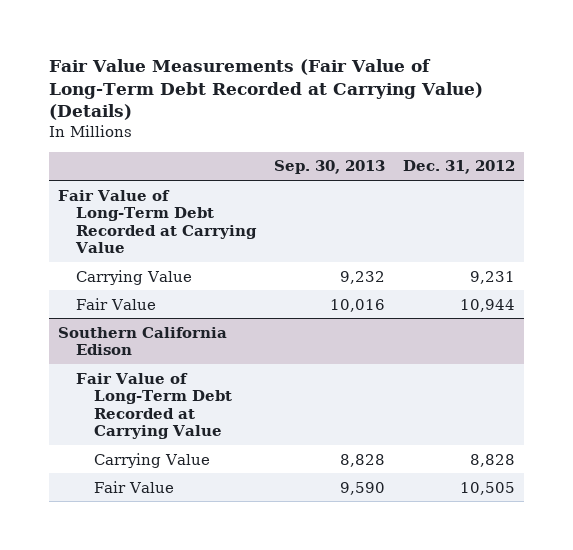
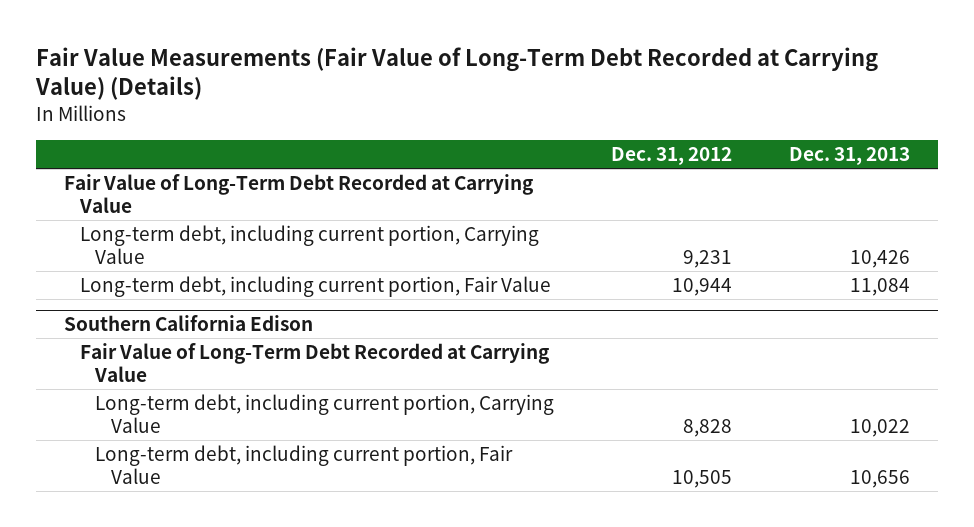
[273,160,385,175] Sep. 30, 2013 -> none
none -> [789,147,911,166] Dec. 31, 2013
[76,269,193,285] Carrying Value -> [79,225,539,264] Long-term debt, including current portion, Carrying Value
[76,297,157,310] Fair Value -> [79,276,551,298] Long-term debt, including current portion, Fair Value
[94,452,211,468] Carrying Value -> [95,394,555,433] Long-term debt, including current portion, Carrying Value
[94,480,175,493] Fair Value -> [95,445,514,484] Long-term debt, including current portion, Fair Value

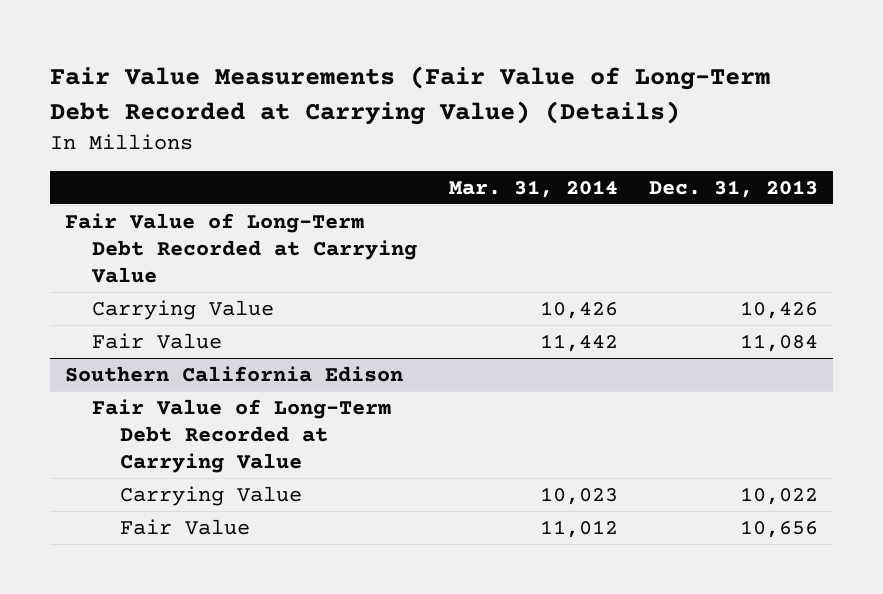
[611,147,733,166] Dec. 31, 2012 -> none
none -> [448,179,618,198] Mar. 31, 2014
[79,225,539,264] Long-term debt, including current portion, Carrying Value -> [92,299,275,320] Carrying Value
[79,276,551,298] Long-term debt, including current portion, Fair Value -> [92,332,223,349] Fair Value
[95,394,555,433] Long-term debt, including current portion, Carrying Value -> [119,485,302,506] Carrying Value
[95,445,514,484] Long-term debt, including current portion, Fair Value -> [119,518,250,535] Fair Value

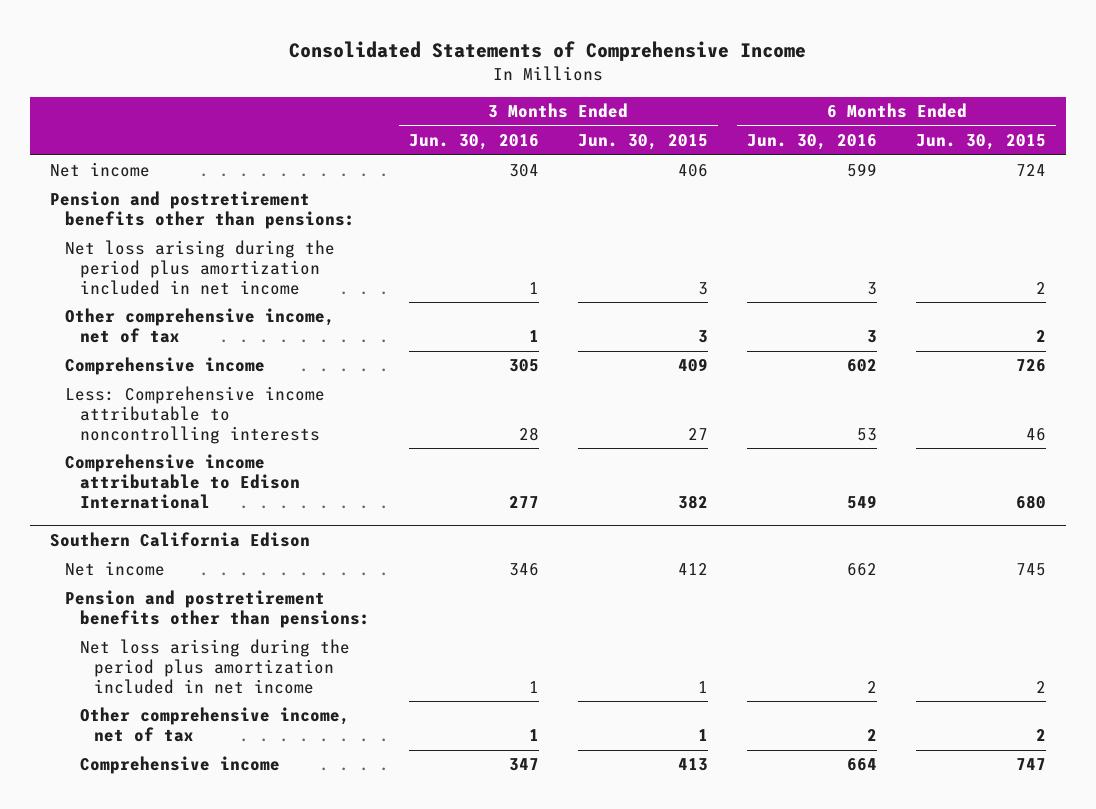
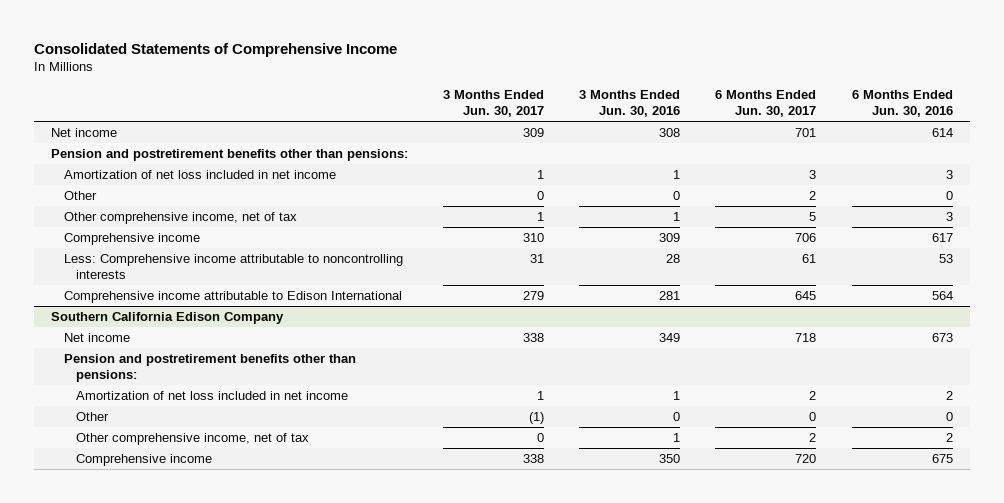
[577,134,708,151] Jun. 30, 2015 -> none
[916,134,1047,151] Jun. 30, 2015 -> none
none -> [443,90,545,118] 3 Months Ended Jun. 30, 2017
none -> [715,90,817,118] 6 Months Ended Jun. 30, 2017
[508,164,539,178] 304 -> [659,128,681,138] 308
[847,163,878,178] 599 -> [931,128,953,138] 614
[64,240,335,295] Net loss arising during the period plus amortization included in net income -> [63,170,336,180] Amortization of net loss included in net income
none -> [63,191,97,201] Other
[508,359,539,373] 305 -> [659,233,681,243] 309
[847,359,878,373] 602 -> [931,233,953,243] 617
[508,495,539,508] 277 -> [659,291,681,301] 281
[847,494,878,509] 549 -> [931,291,953,301] 564
[49,532,310,548] Southern California Edison -> [51,312,285,325] Southern California Edison Company
[508,563,539,577] 346 -> [659,333,681,343] 349
[847,563,878,577] 662 -> [931,333,953,343] 673
[79,639,350,694] Net loss arising during the period plus amortization included in net income -> [76,391,349,401] Amortization of net loss included in net income
none -> [76,412,110,422] Other
[508,758,539,772] 347 -> [659,454,681,464] 350
[847,758,878,772] 664 -> [931,454,953,464] 675

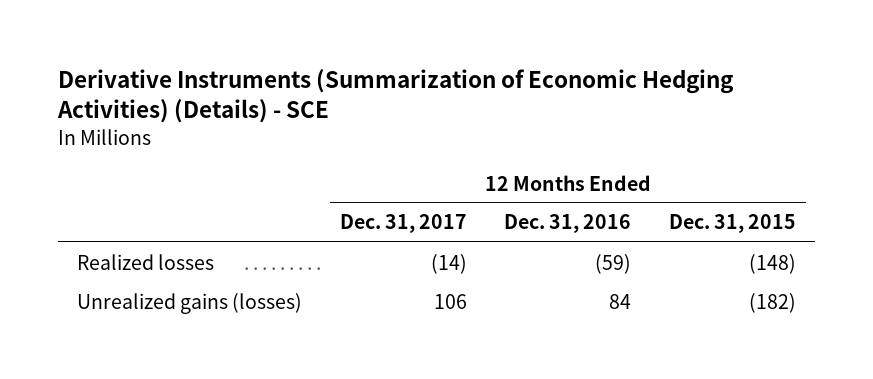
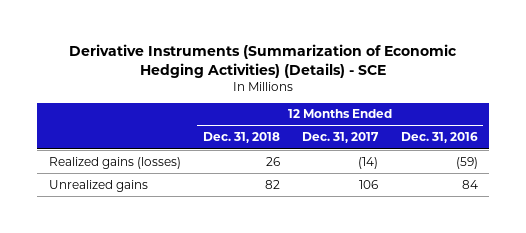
[669,214,797,234] Dec. 31, 2015 -> none
none -> [202,132,280,144] Dec. 31, 2018
[76,253,214,270] Realized losses -> [48,156,181,169] Realized gains (losses)
[76,292,302,314] Unrealized gains (losses) -> [48,179,148,192] Unrealized gains

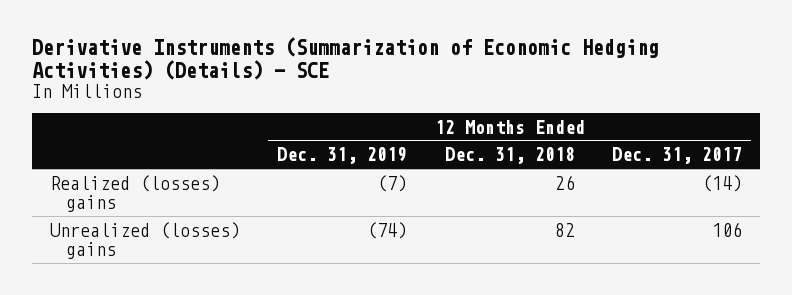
[400,132,478,144] Dec. 31, 2016 -> none
none -> [277,147,408,165] Dec. 31, 2019
[48,156,181,169] Realized gains (losses) -> [50,174,221,212] Realized (losses) gains
[48,179,148,192] Unrealized gains -> [50,221,241,259] Unrealized (losses) gains

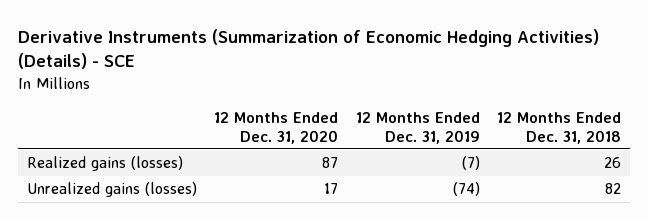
[611,147,742,165] Dec. 31, 2017 -> none
none -> [214,111,339,144] 12 Months Ended Dec. 31, 2020
[50,174,221,212] Realized (losses) gains -> [26,156,183,172] Realized gains (losses)
[50,221,241,259] Unrealized (losses) gains -> [26,182,197,198] Unrealized gains (losses)

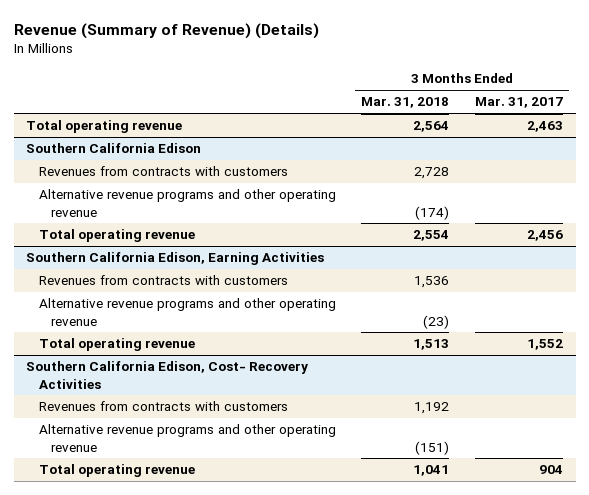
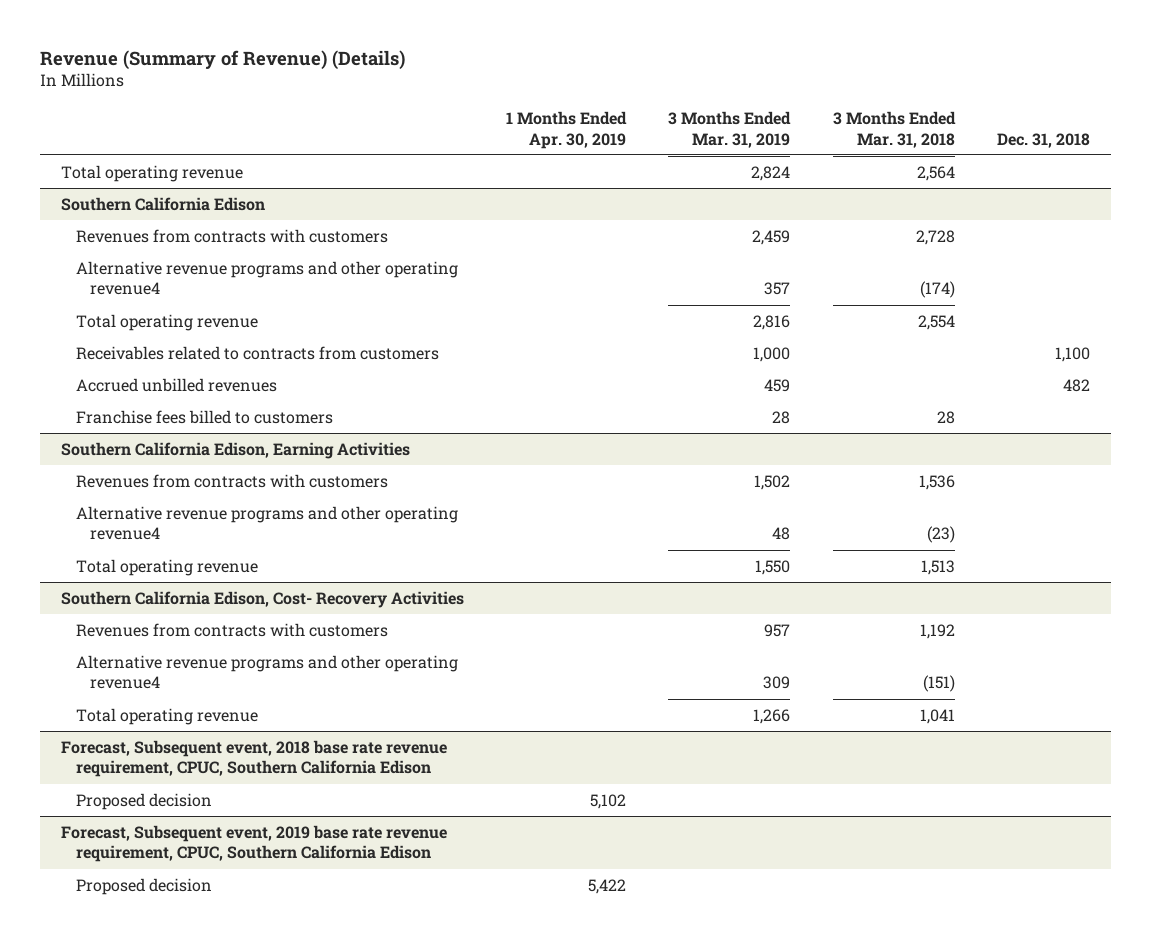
[474,97,563,109] Mar. 31, 2017 -> none
none -> [506,110,628,149] 1 Months Ended Apr. 30, 2019
none -> [668,110,792,148] 3 Months Ended Mar. 31, 2019
none -> [996,132,1090,148] Dec. 31, 2018
[38,189,336,217] Alternative revenue programs and other operating revenue -> [75,260,458,296] Alternative revenue programs and other operating revenue4
none -> [75,345,439,360] Receivables related to contracts from customers
none -> [75,377,277,392] Accrued unbilled revenues
none -> [75,409,333,424] Franchise fees billed to customers
[38,298,336,326] Alternative revenue programs and other operating revenue -> [75,505,458,541] Alternative revenue programs and other operating revenue4
[38,424,336,452] Alternative revenue programs and other operating revenue -> [75,654,458,690] Alternative revenue programs and other operating revenue4
none -> [60,739,447,778] Forecast, Subsequent event, 2018 base rate revenue requirement, CPUC, Southern California Edison
none -> [75,792,212,810] Proposed decision
none -> [60,824,447,863] Forecast, Subsequent event, 2019 base rate revenue requirement, CPUC, Southern California Edison
none -> [75,877,212,895] Proposed decision

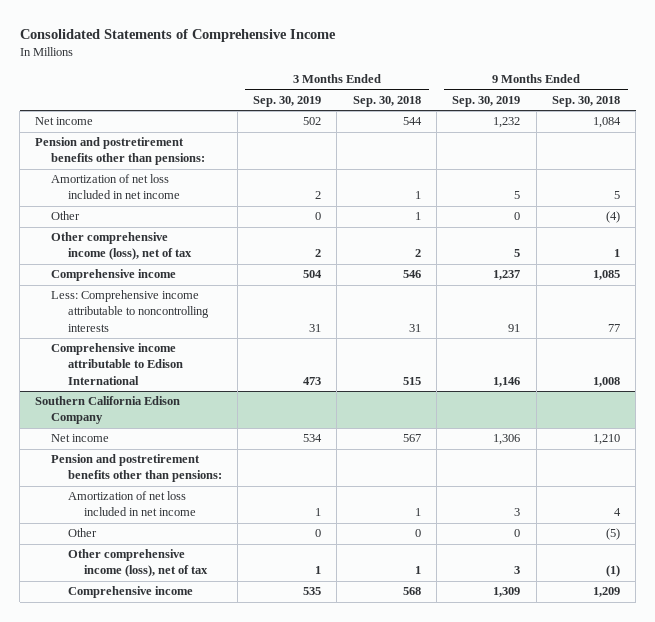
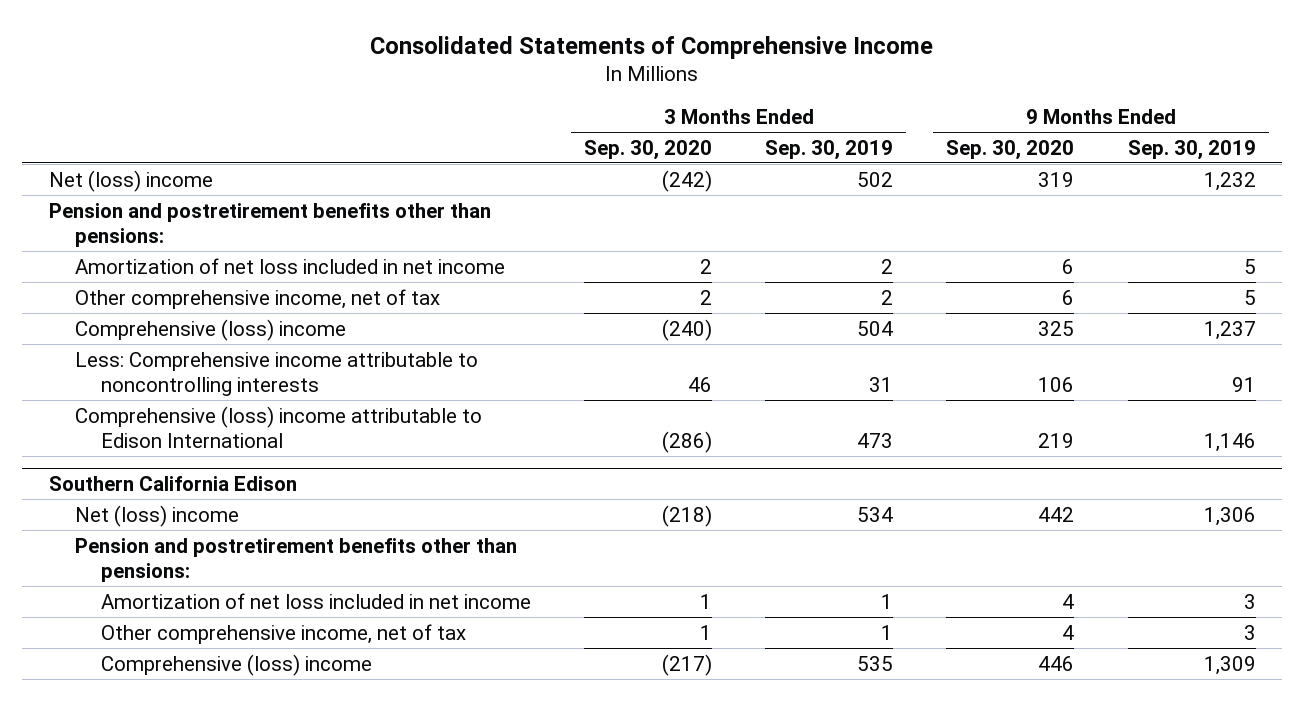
[352,95,421,107] Sep. 30, 2018 -> none
[552,95,621,107] Sep. 30, 2018 -> none
none -> [584,139,713,160] Sep. 30, 2020
none -> [946,139,1075,160] Sep. 30, 2020
[35,117,94,126] Net income -> [48,169,213,192] Net (loss) income
[51,211,81,221] Other -> none
[51,232,192,261] Other comprehensive income (loss), net of tax -> [74,288,440,309] Other comprehensive income, net of tax
[51,269,177,282] Comprehensive income -> [74,318,346,341] Comprehensive (loss) income
[51,343,183,385] Comprehensive income attributable to Edison International -> [74,405,482,448] Comprehensive (loss) income attributable to Edison International
[35,396,181,425] Southern California Edison Company -> [48,476,297,492] Southern California Edison
[51,434,110,443] Net income -> [74,504,239,527] Net (loss) income
[67,528,97,538] Other -> none
[67,549,208,578] Other comprehensive income (loss), net of tax -> [100,623,466,644] Other comprehensive income, net of tax
[67,586,193,599] Comprehensive income -> [100,653,372,676] Comprehensive (loss) income

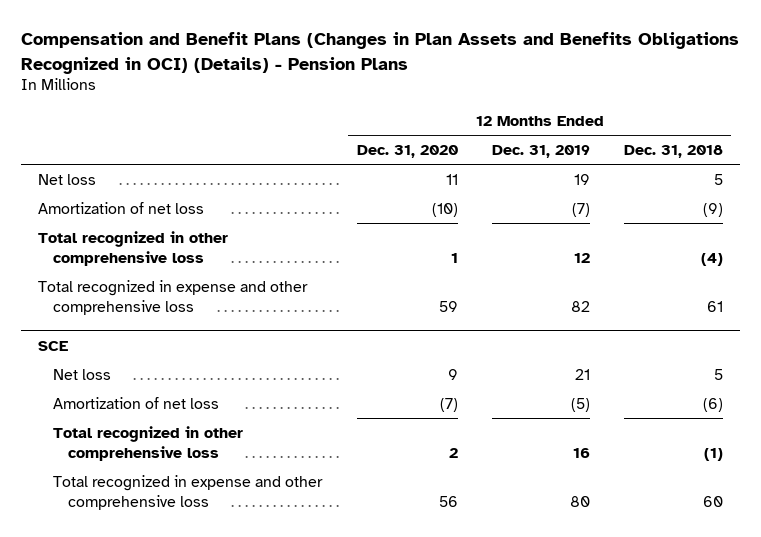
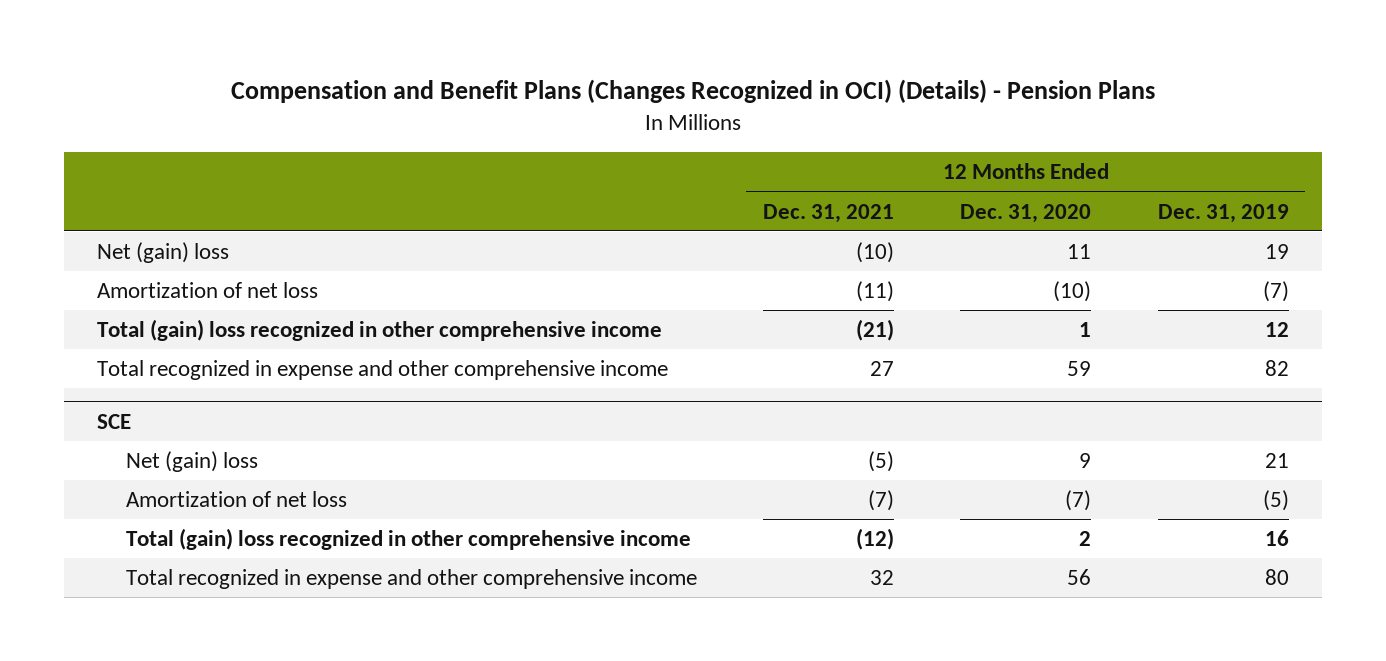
[21,32,740,74] Compensation and Benefit Plans (Changes in Plan Assets and Benefits Obligations Recognized in OCI) (Details) - Pension Plans -> [230,78,1155,103] Compensation and Benefit Plans (Changes Recognized in OCI) (Details) - Pension Plans
[623,144,723,158] Dec. 31, 2018 -> none
none -> [763,203,895,223] Dec. 31, 2021
[38,173,97,185] Net loss -> [96,242,229,264] Net (gain) loss
[38,230,229,266] Total recognized in other comprehensive loss -> [96,319,662,342] Total (gain) loss recognized in other comprehensive income
[38,279,309,315] Total recognized in expense and other comprehensive loss -> [96,360,668,381] Total recognized in expense and other comprehensive income
[53,368,112,380] Net loss -> [125,451,258,473] Net (gain) loss
[53,425,244,461] Total recognized in other comprehensive loss -> [125,528,691,551] Total (gain) loss recognized in other comprehensive income
[53,474,324,510] Total recognized in expense and other comprehensive loss -> [125,569,697,590] Total recognized in expense and other comprehensive income

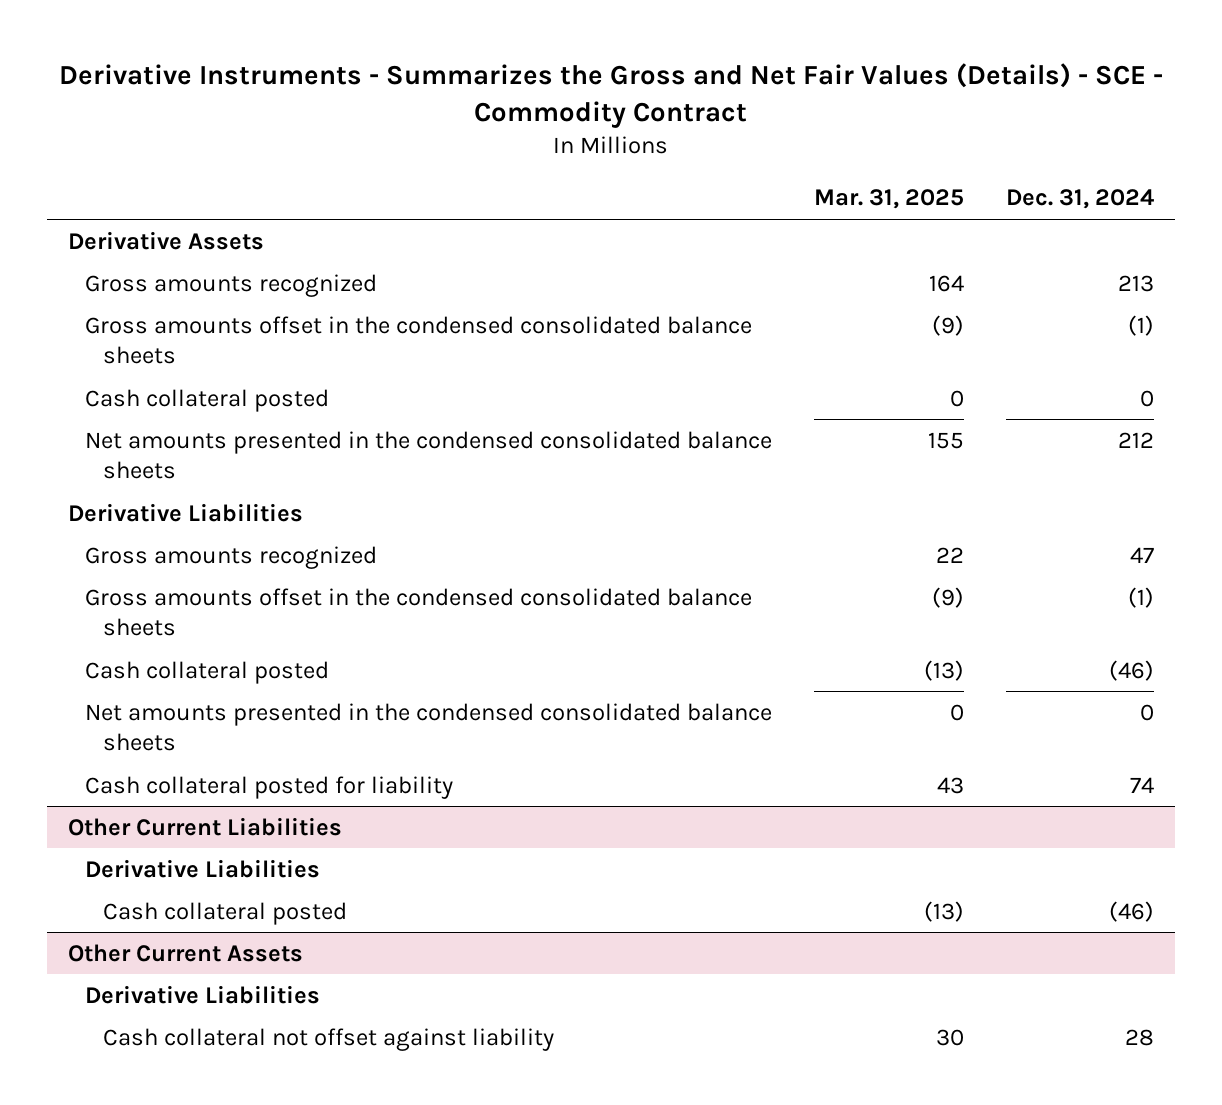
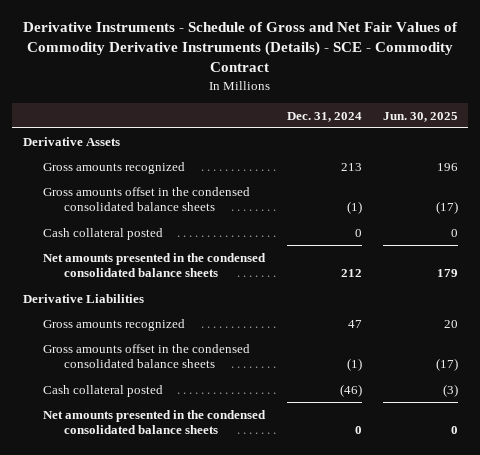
[58,62,1163,128] Derivative Instruments - Summarizes the Gross and Net Fair Values (Details) - SCE - Commodity Contract -> [23,22,459,73] Derivative Instruments - Schedule of Gross and Net Fair Values of Commodity Derivative Instruments (Details) - SCE - Commodity Contract
[814,189,965,210] Mar. 31, 2025 -> none
none -> [382,111,458,122] Jun. 30, 2025
[85,775,454,799] Cash collateral posted for liability -> none
[67,816,342,836] Other Current Liabilities -> none
[85,858,321,878] Derivative Liabilities -> none
[102,901,347,925] Cash collateral posted -> none
[67,943,303,962] Other Current Assets -> none
[85,984,321,1004] Derivative Liabilities -> none
[102,1027,554,1051] Cash collateral not offset against liability -> none

